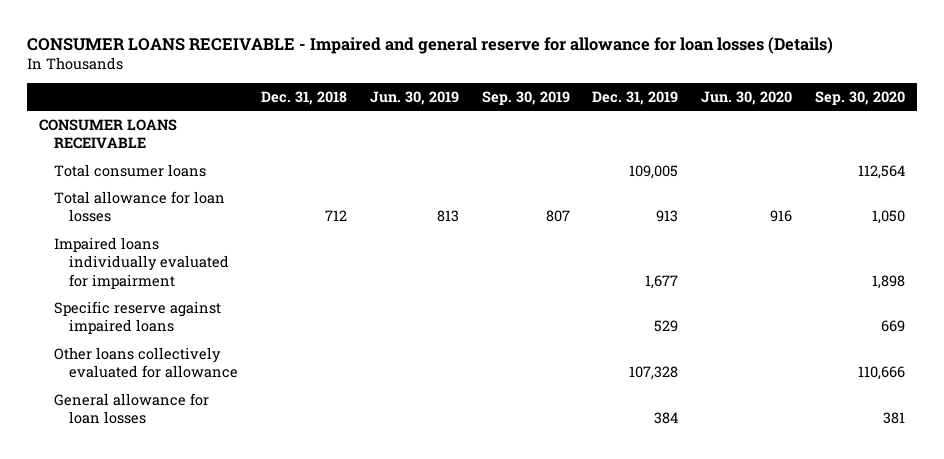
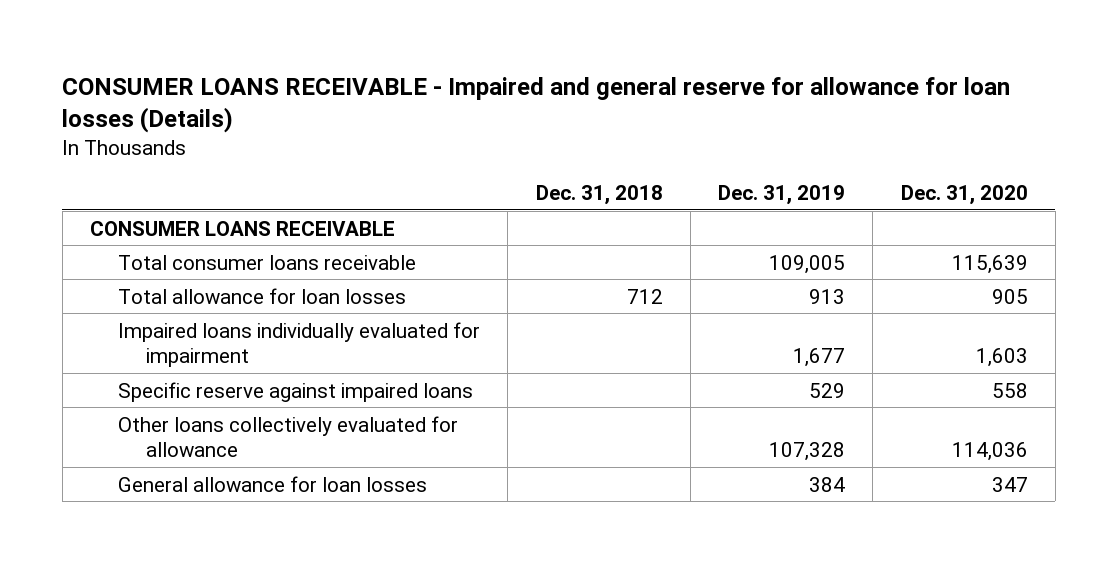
[369,91,459,106] Jun. 30, 2019 -> none
[481,91,570,106] Sep. 30, 2019 -> none
[701,91,793,106] Jun. 30, 2020 -> none
[815,91,906,106] Sep. 30, 2020 -> none
none -> [900,184,1028,205] Dec. 31, 2020
[54,163,207,177] Total consumer loans -> [118,254,417,270] Total consumer loans receivable

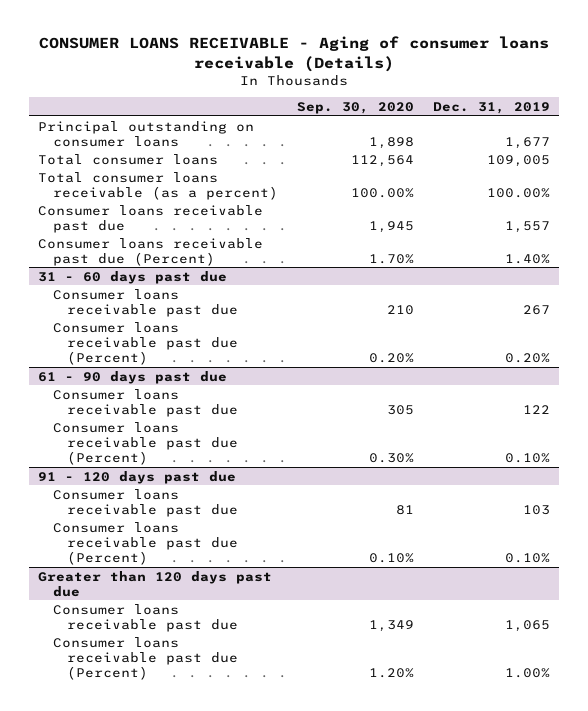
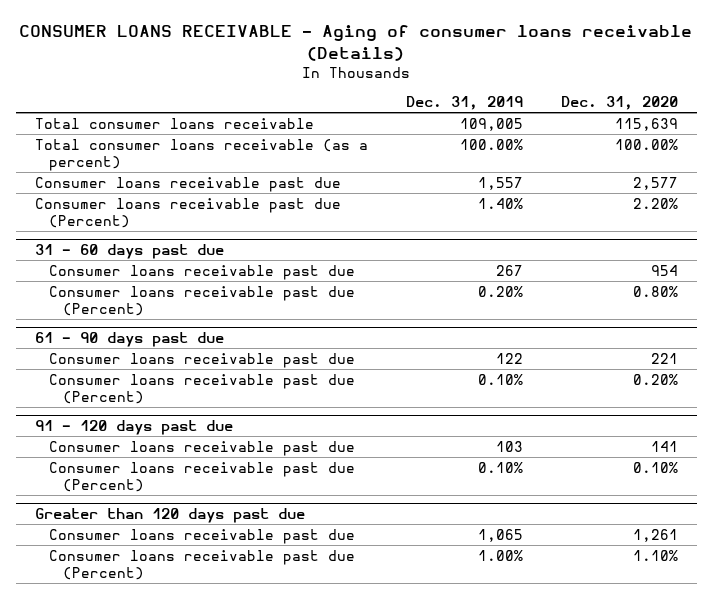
[296,101,414,114] Sep. 30, 2020 -> none
none -> [560,96,678,111] Dec. 31, 2020
[38,120,255,147] Principal outstanding on consumer loans -> none
[38,153,219,165] Total consumer loans -> [34,117,314,129] Total consumer loans receivable

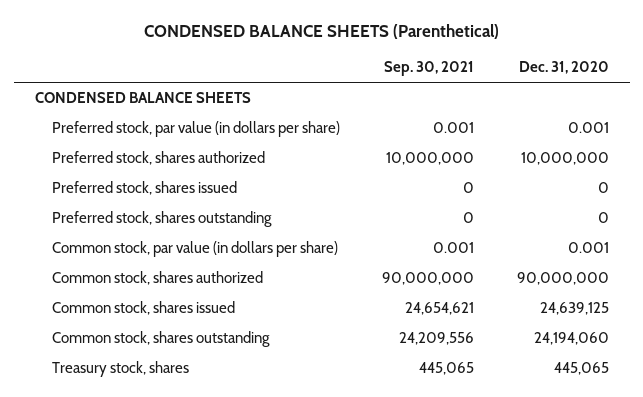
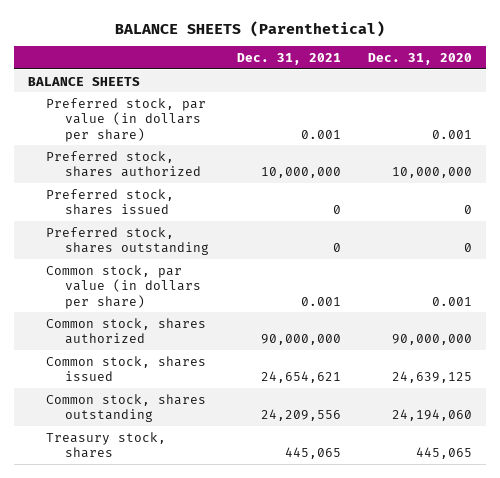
[143,24,499,40] CONDENSED BALANCE SHEETS (Parenthetical) -> [115,20,386,37] BALANCE SHEETS (Parenthetical)
[384,61,475,77] Sep. 30, 2021 -> none
none -> [236,53,341,66] Dec. 31, 2021
[34,92,251,104] CONDENSED BALANCE SHEETS -> [27,76,140,86] BALANCE SHEETS

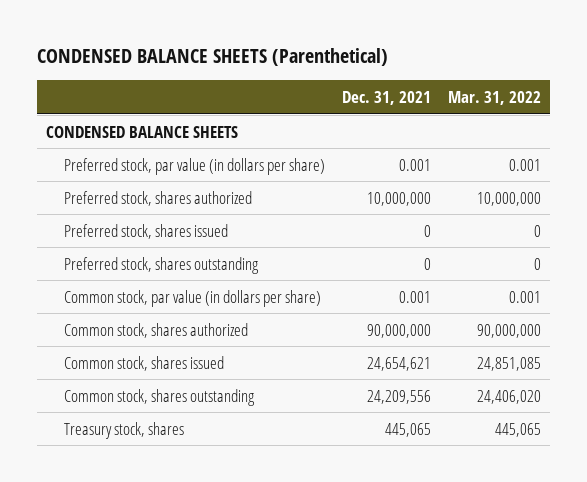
[115,20,386,37] BALANCE SHEETS (Parenthetical) -> [37,48,389,67] CONDENSED BALANCE SHEETS (Parenthetical)
[368,53,473,66] Dec. 31, 2020 -> none
none -> [448,91,542,106] Mar. 31, 2022
[27,76,140,86] BALANCE SHEETS -> [45,125,238,138] CONDENSED BALANCE SHEETS

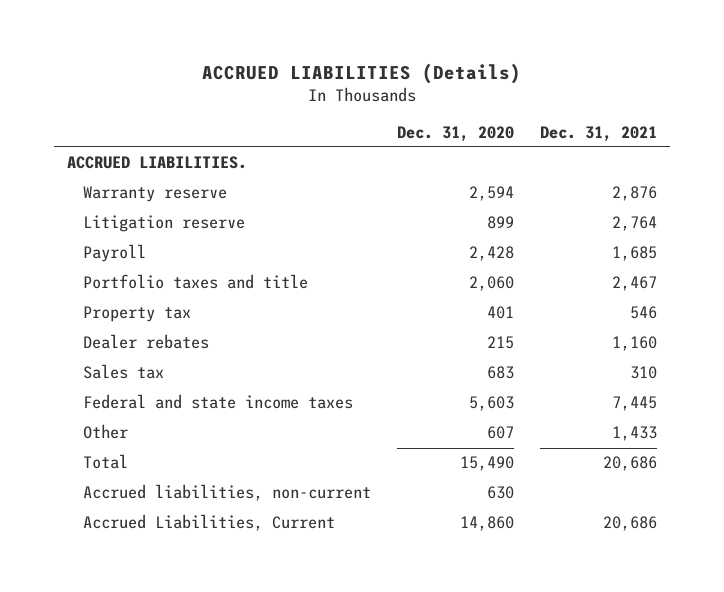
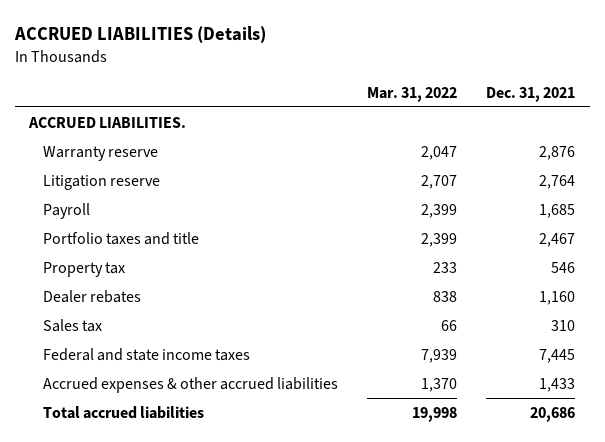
[396,125,514,142] Dec. 31, 2020 -> none
none -> [367,86,458,102] Mar. 31, 2022
[82,484,371,502] Accrued liabilities, non-current -> none
[82,514,335,532] Accrued Liabilities, Current -> none
[82,424,128,440] Other -> [43,376,339,393] Accrued expenses & other accrued liabilities
[82,454,128,470] Total -> [43,405,205,419] Total accrued liabilities

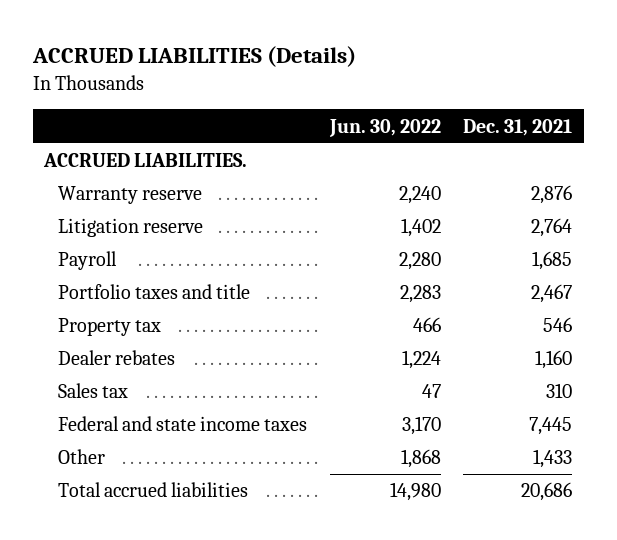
[367,86,458,102] Mar. 31, 2022 -> none
none -> [328,118,441,137] Jun. 30, 2022
[43,376,339,393] Accrued expenses & other accrued liabilities -> [58,449,106,465] Other

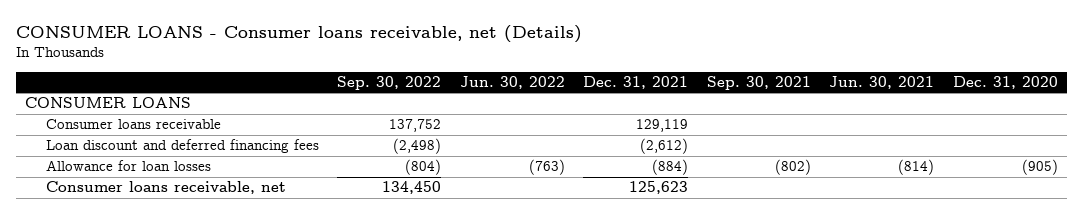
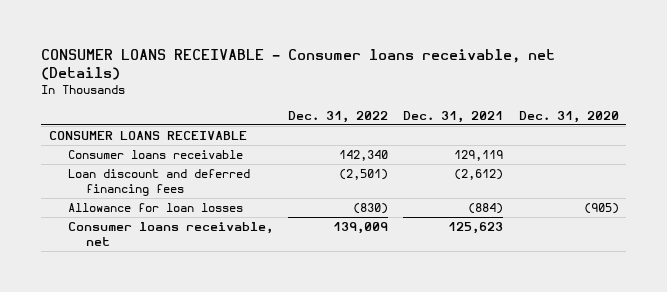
[15,25,582,44] CONSUMER LOANS - Consumer loans receivable, net (Details) -> [41,48,556,80] CONSUMER LOANS RECEIVABLE - Consumer loans receivable, net (Details)
[337,75,442,90] Sep. 30, 2022 -> none
[459,75,565,89] Jun. 30, 2022 -> none
[706,75,811,90] Sep. 30, 2021 -> none
[829,75,935,89] Jun. 30, 2021 -> none
none -> [287,110,388,123] Dec. 31, 2022
[25,97,192,109] CONSUMER LOANS -> [48,131,247,141] CONSUMER LOANS RECEIVABLE

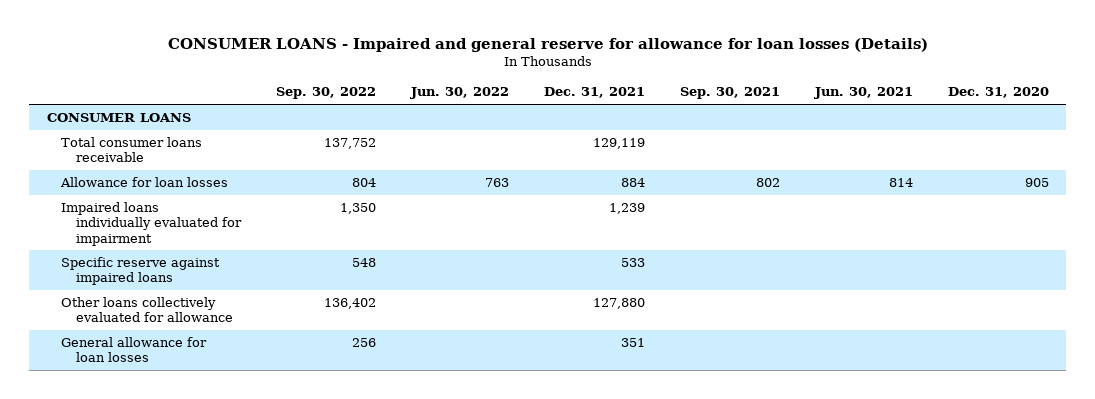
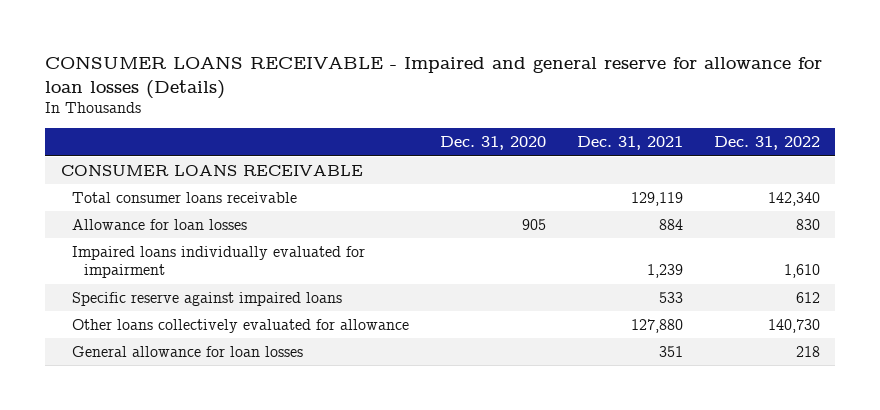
[167,38,928,53] CONSUMER LOANS - Impaired and general reserve for allowance for loan losses (Details) -> [45,55,823,99] CONSUMER LOANS RECEIVABLE - Impaired and general reserve for allowance for loan losses (Details)
[275,87,376,100] Sep. 30, 2022 -> none
[409,87,509,100] Jun. 30, 2022 -> none
[679,87,780,100] Sep. 30, 2021 -> none
[813,87,913,100] Jun. 30, 2021 -> none
none -> [713,136,820,151] Dec. 31, 2022
[46,113,191,123] CONSUMER LOANS -> [60,164,363,176] CONSUMER LOANS RECEIVABLE

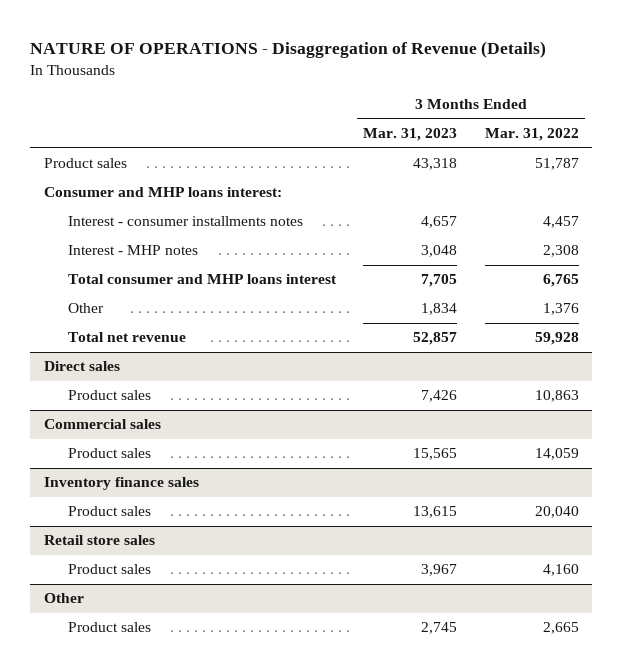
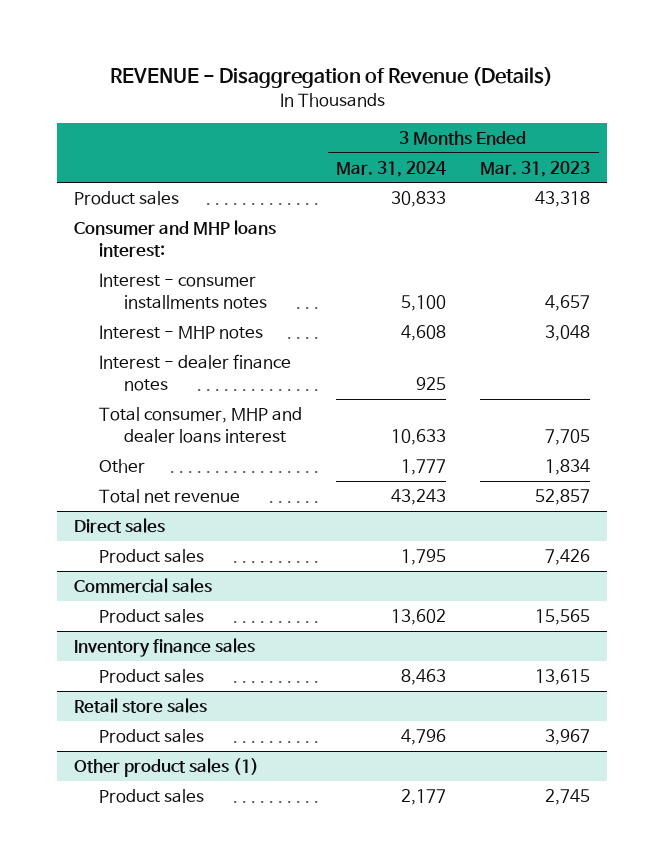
[29,40,546,58] NATURE OF OPERATIONS - Disaggregation of Revenue (Details) -> [110,67,554,89] REVENUE - Disaggregation of Revenue (Details)
[484,128,579,142] Mar. 31, 2022 -> none
none -> [336,160,447,177] Mar. 31, 2024
none -> [99,353,292,391] Interest - dealer finance notes
[68,274,338,285] Total consumer and MHP loans interest -> [99,406,303,443] Total consumer, MHP and dealer loans interest
[43,593,84,604] Other -> [74,757,260,777] Other product sales (1)

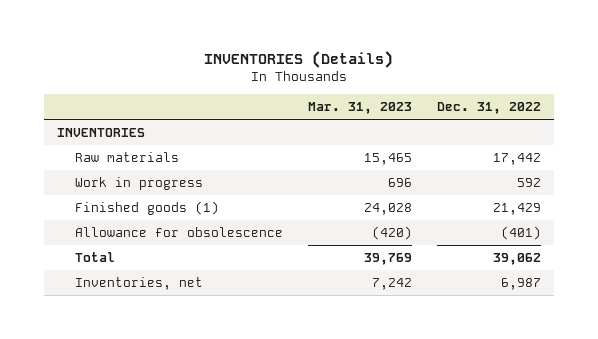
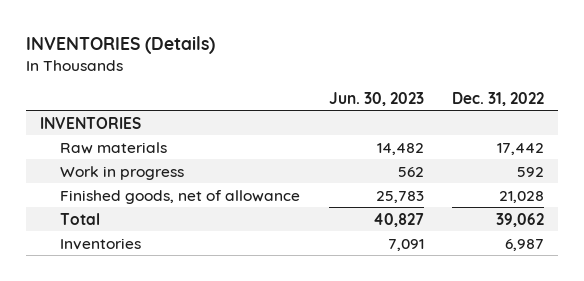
[308,102,413,115] Mar. 31, 2023 -> none
none -> [328,91,424,106] Jun. 30, 2023
[74,226,283,237] Allowance for obsolescence -> none
[74,200,219,215] Finished goods (1) -> [60,189,301,204] Finished goods, net of allowance
[493,202,542,215] 21,429 -> [499,190,545,203] 21,028
[74,276,203,290] Inventories, net -> [60,237,142,250] Inventories

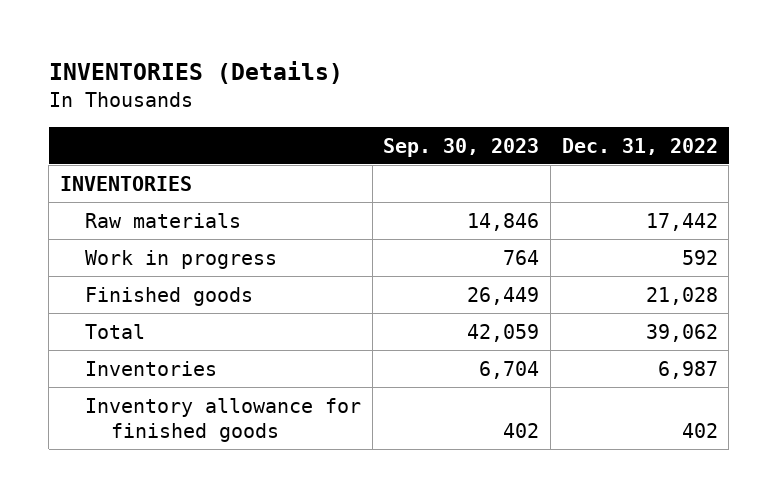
[328,91,424,106] Jun. 30, 2023 -> none
none -> [383,137,540,157] Sep. 30, 2023
[60,189,301,204] Finished goods, net of allowance -> [85,286,254,306] Finished goods
none -> [85,397,362,443] Inventory allowance for finished goods

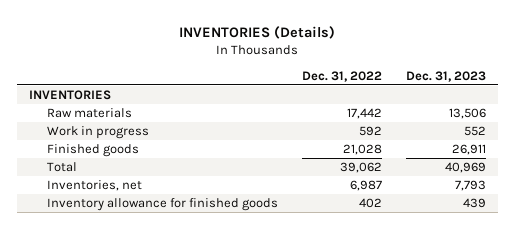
[383,137,540,157] Sep. 30, 2023 -> none
none -> [405,70,486,82] Dec. 31, 2023
[85,360,218,376] Inventories -> [47,180,143,192] Inventories, net

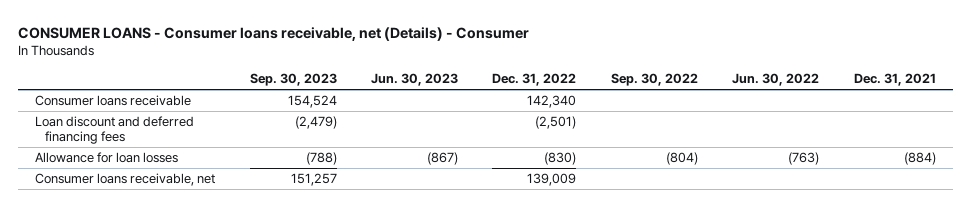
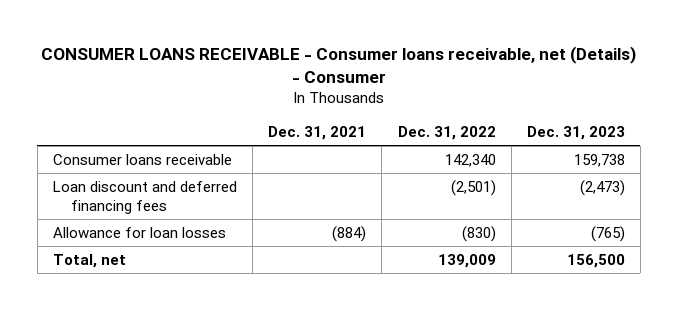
[18,26,530,41] CONSUMER LOANS - Consumer loans receivable, net (Details) - Consumer -> [40,46,636,84] CONSUMER LOANS RECEIVABLE - Consumer loans receivable, net (Details) - Consumer
[249,73,337,87] Sep. 30, 2023 -> none
[371,73,459,87] Jun. 30, 2023 -> none
[610,73,698,87] Sep. 30, 2022 -> none
[732,73,820,87] Jun. 30, 2022 -> none
none -> [526,125,625,140] Dec. 31, 2023
[35,173,216,187] Consumer loans receivable, net -> [52,253,126,268] Total, net

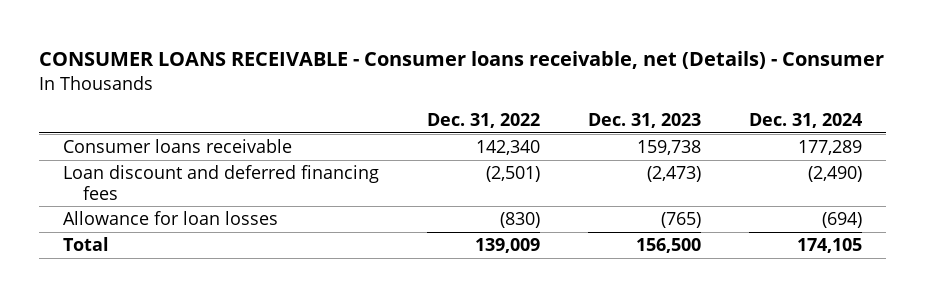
[268,125,367,140] Dec. 31, 2021 -> none
none -> [748,113,862,129] Dec. 31, 2024
[52,253,126,268] Total, net -> [62,237,109,252] Total

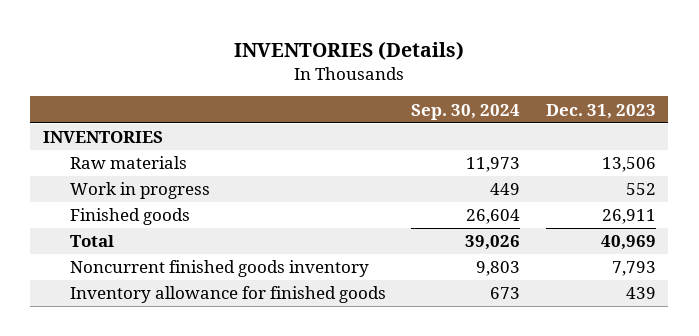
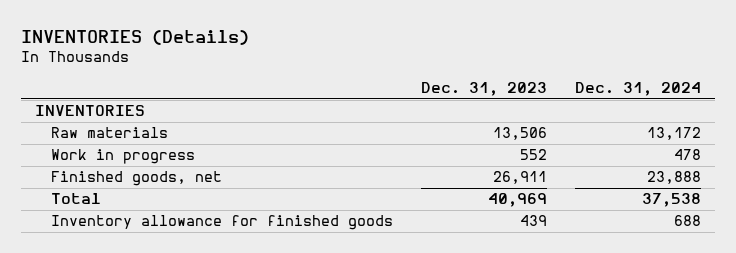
[411,103,521,120] Sep. 30, 2024 -> none
none -> [575,82,702,97] Dec. 31, 2024
[69,208,190,226] Finished goods -> [50,171,222,187] Finished goods, net
[69,260,369,278] Noncurrent finished goods inventory -> none

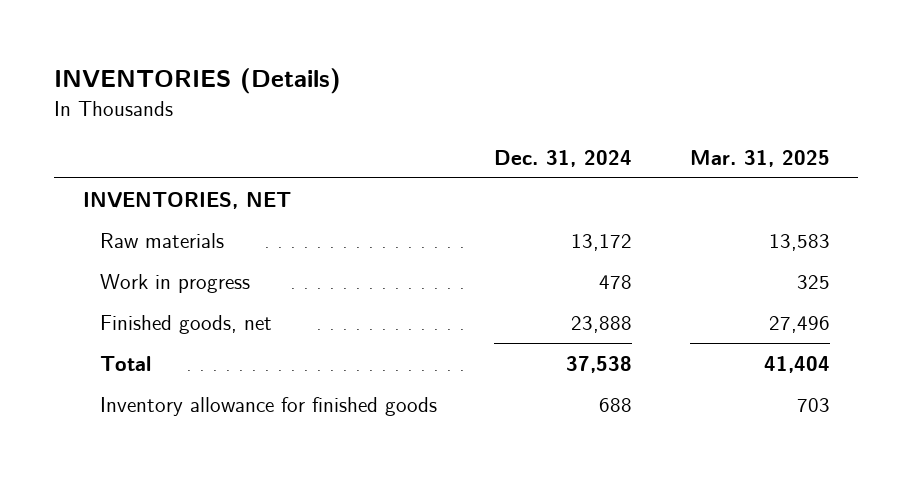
[420,82,547,97] Dec. 31, 2023 -> none
none -> [689,149,830,167] Mar. 31, 2025
[34,105,145,117] INVENTORIES -> [83,191,292,209] INVENTORIES, NET

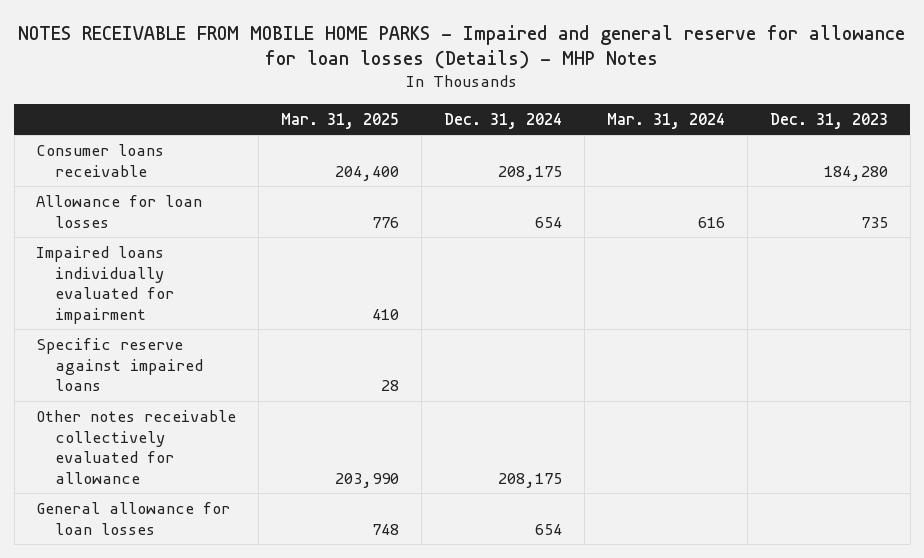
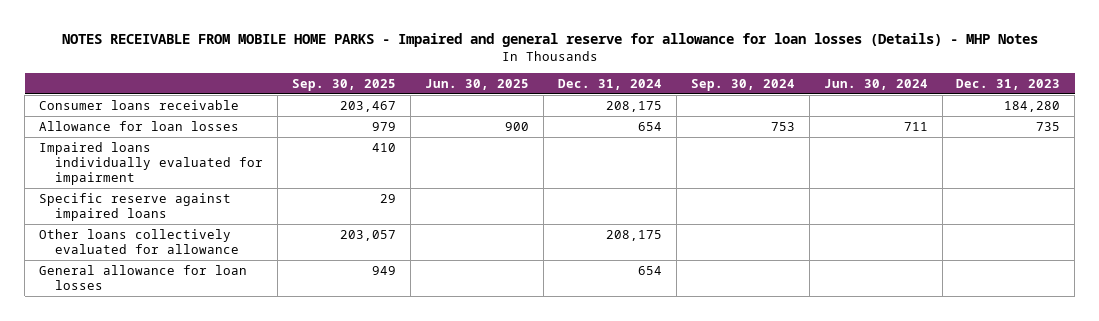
[281,112,400,129] Mar. 31, 2025 -> none
[606,112,725,129] Mar. 31, 2024 -> none
none -> [292,78,397,91] Sep. 30, 2025
none -> [425,78,530,90] Jun. 30, 2025
none -> [690,78,795,91] Sep. 30, 2024
none -> [823,78,928,90] Jun. 30, 2024
[36,409,237,484] Other notes receivable collectively evaluated for allowance -> [39,228,240,255] Other loans collectively evaluated for allowance

